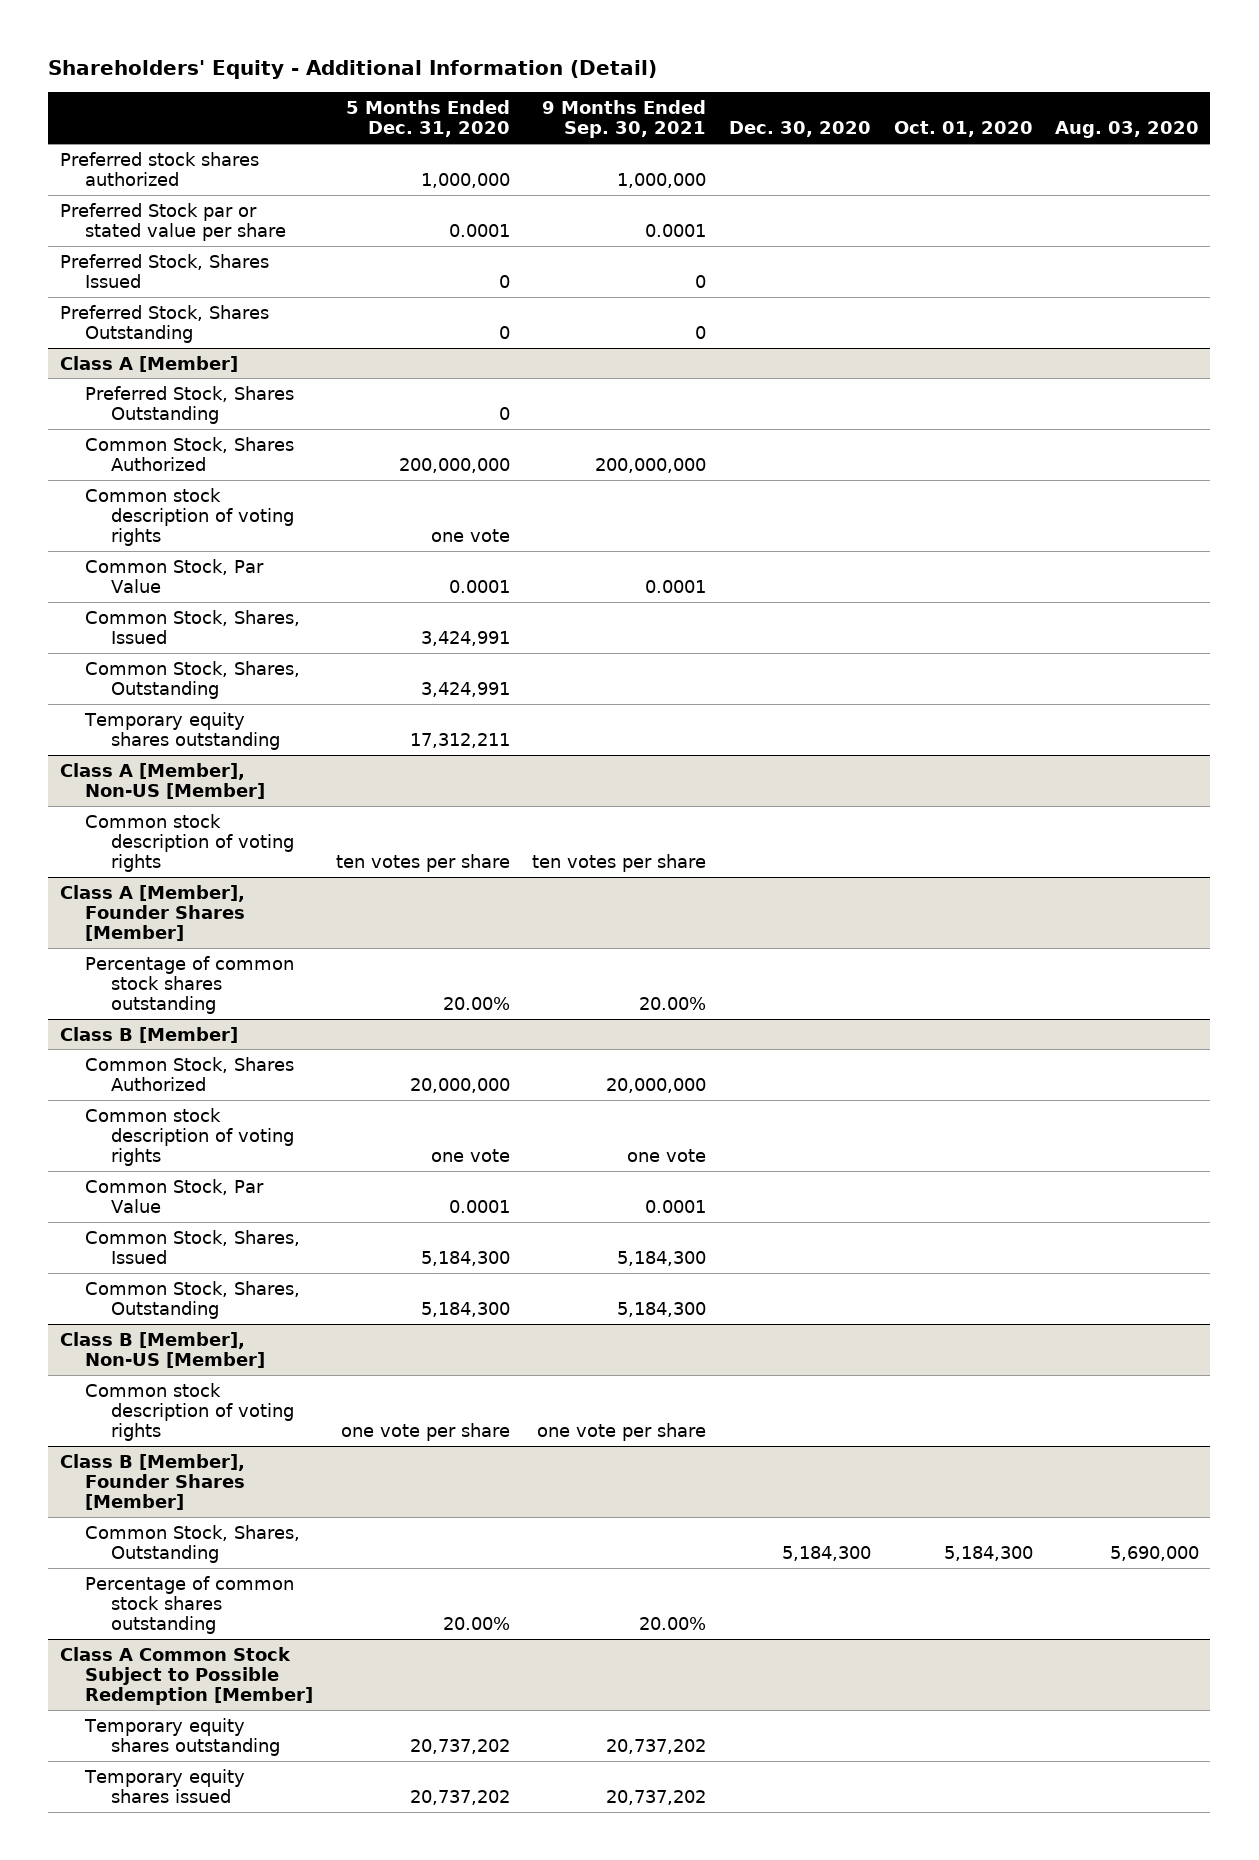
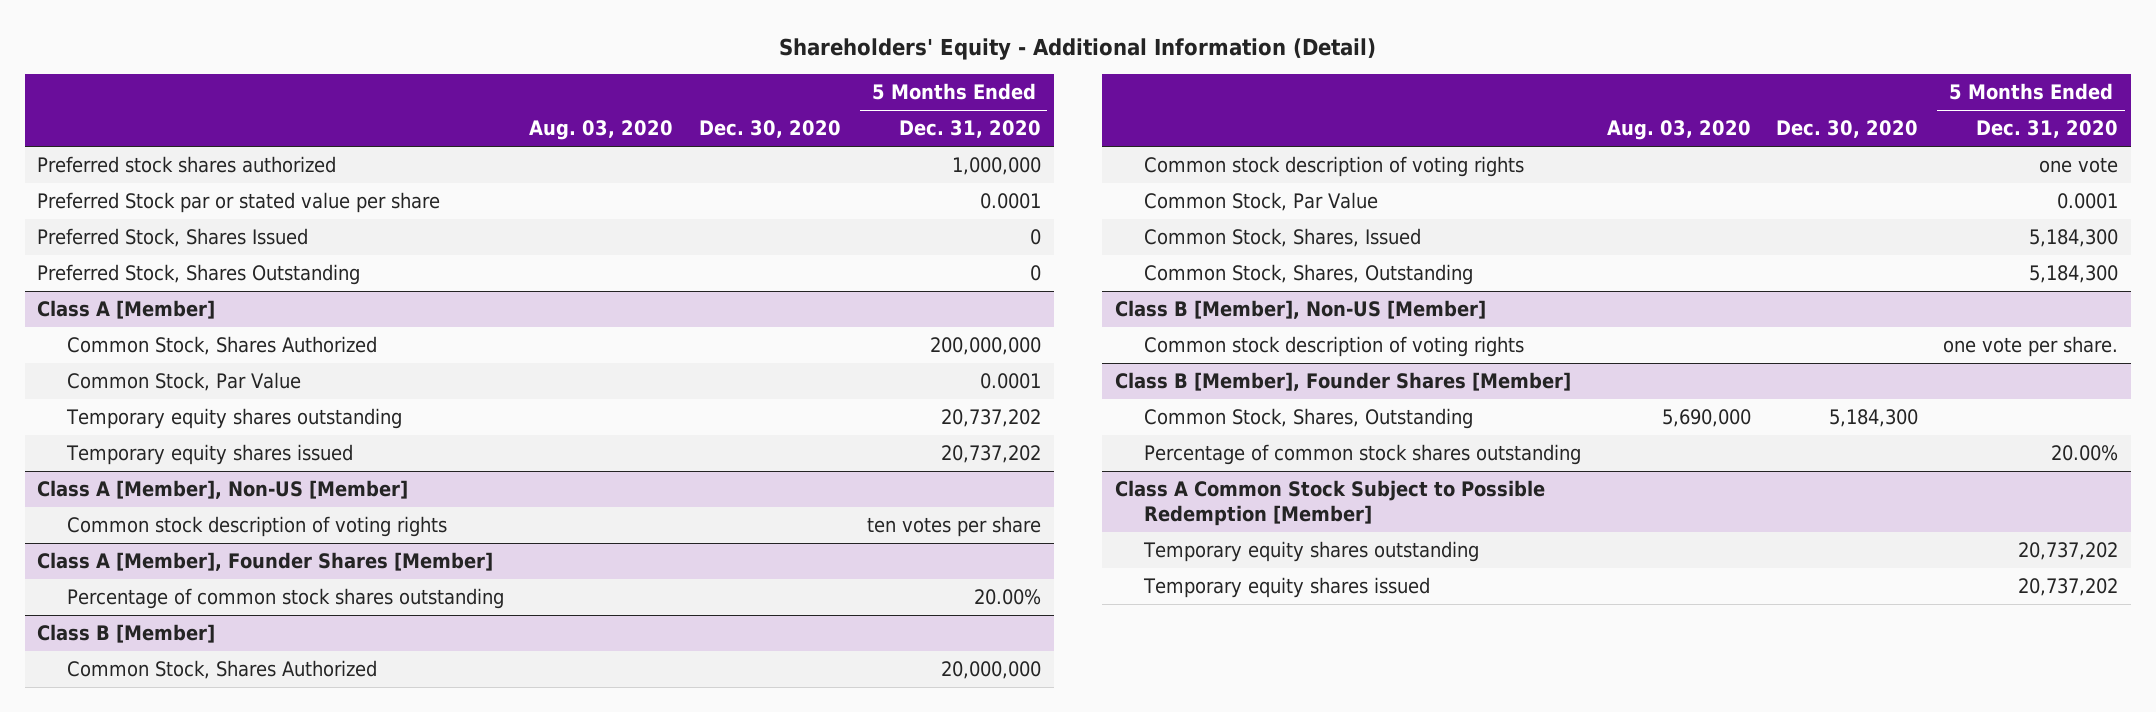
[542,99,707,139] 9 Months Ended Sep. 30, 2021 -> none
[893,121,1033,138] Oct. 01, 2020 -> none
[85,385,295,425] Preferred Stock, Shares Outstanding -> none
[85,487,295,547] Common stock description of voting rights -> none
[85,609,301,645] Common Stock, Shares, Issued -> none
[85,660,301,700] Common Stock, Shares, Outstanding -> none
[409,733,510,749] 17,312,211 -> [941,409,1042,428] 20,737,202
none -> [65,444,353,466] Temporary equity shares issued
[340,1423,510,1442] one vote per share -> [1943,336,2119,358] one vote per share.

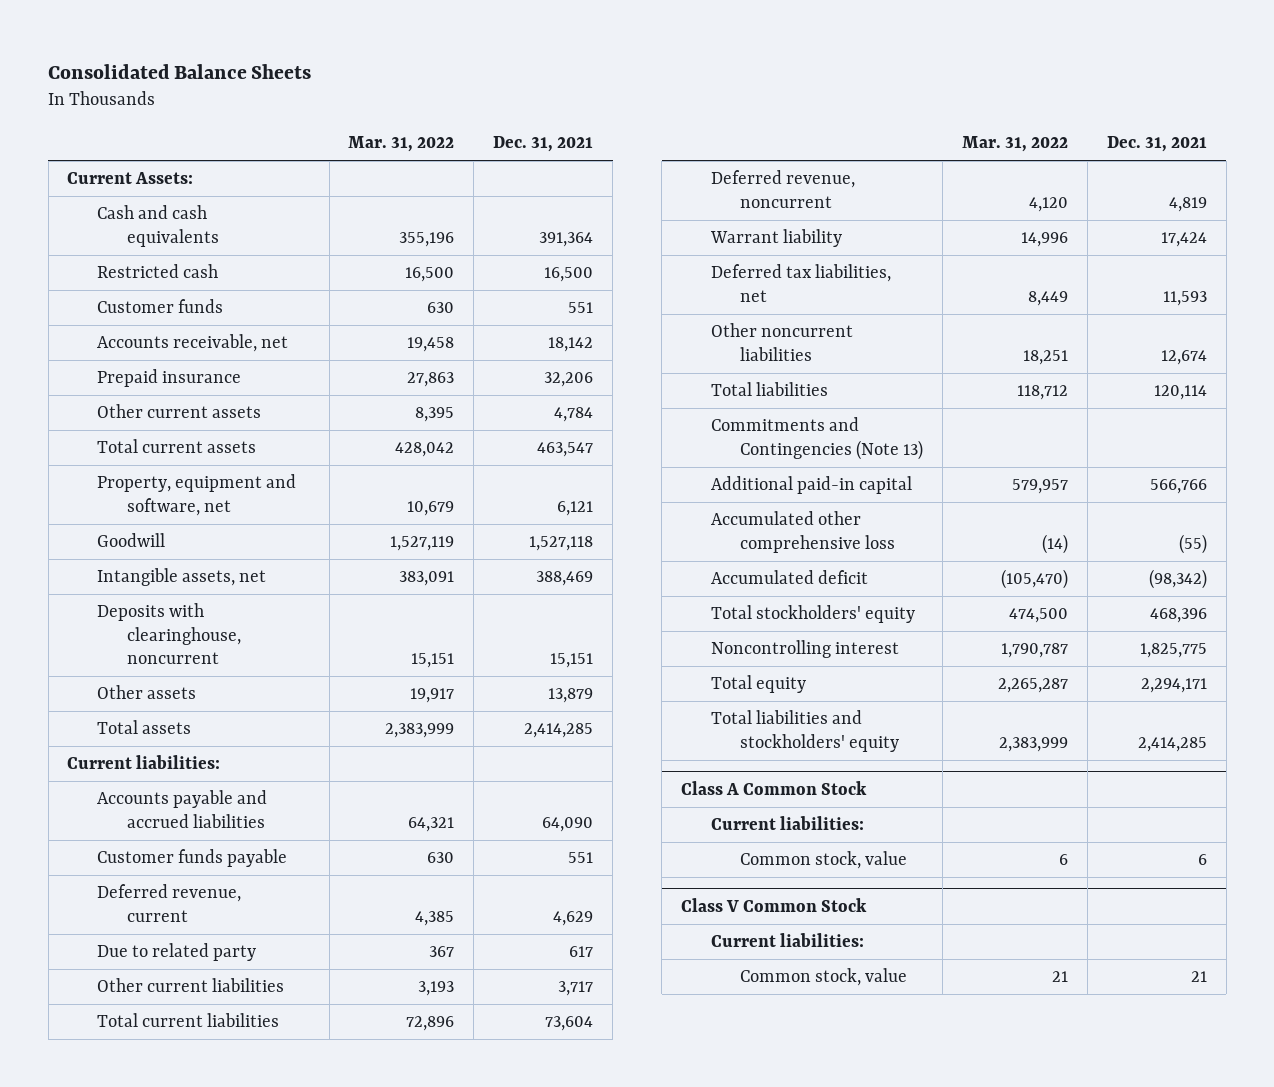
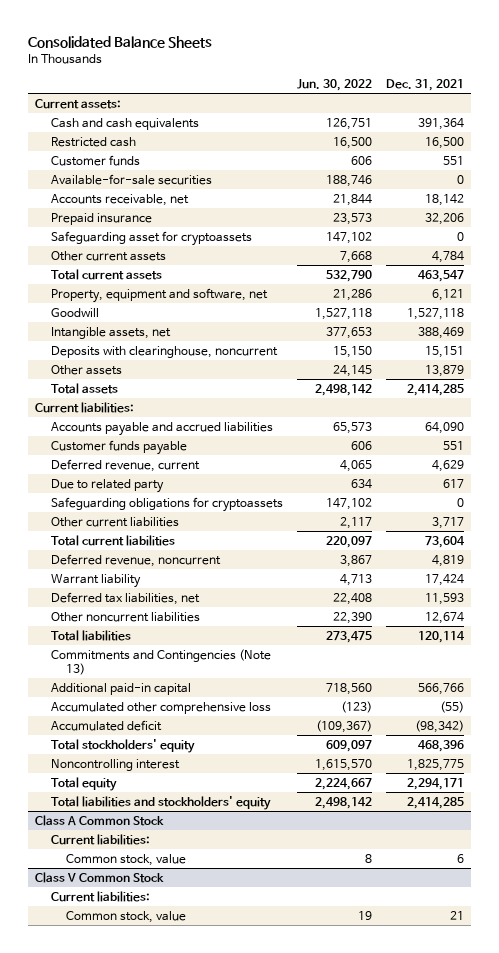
[348,136,455,153] Mar. 31, 2022 -> none
none -> [296,79,372,92] Jun. 30, 2022
[67,172,194,185] Current Assets: -> [35,98,122,109] Current assets:
none -> [50,173,212,185] Available-for-sale securities
none -> [50,230,252,246] Safeguarding asset for cryptoassets
none -> [50,496,283,512] Safeguarding obligations for cryptoassets

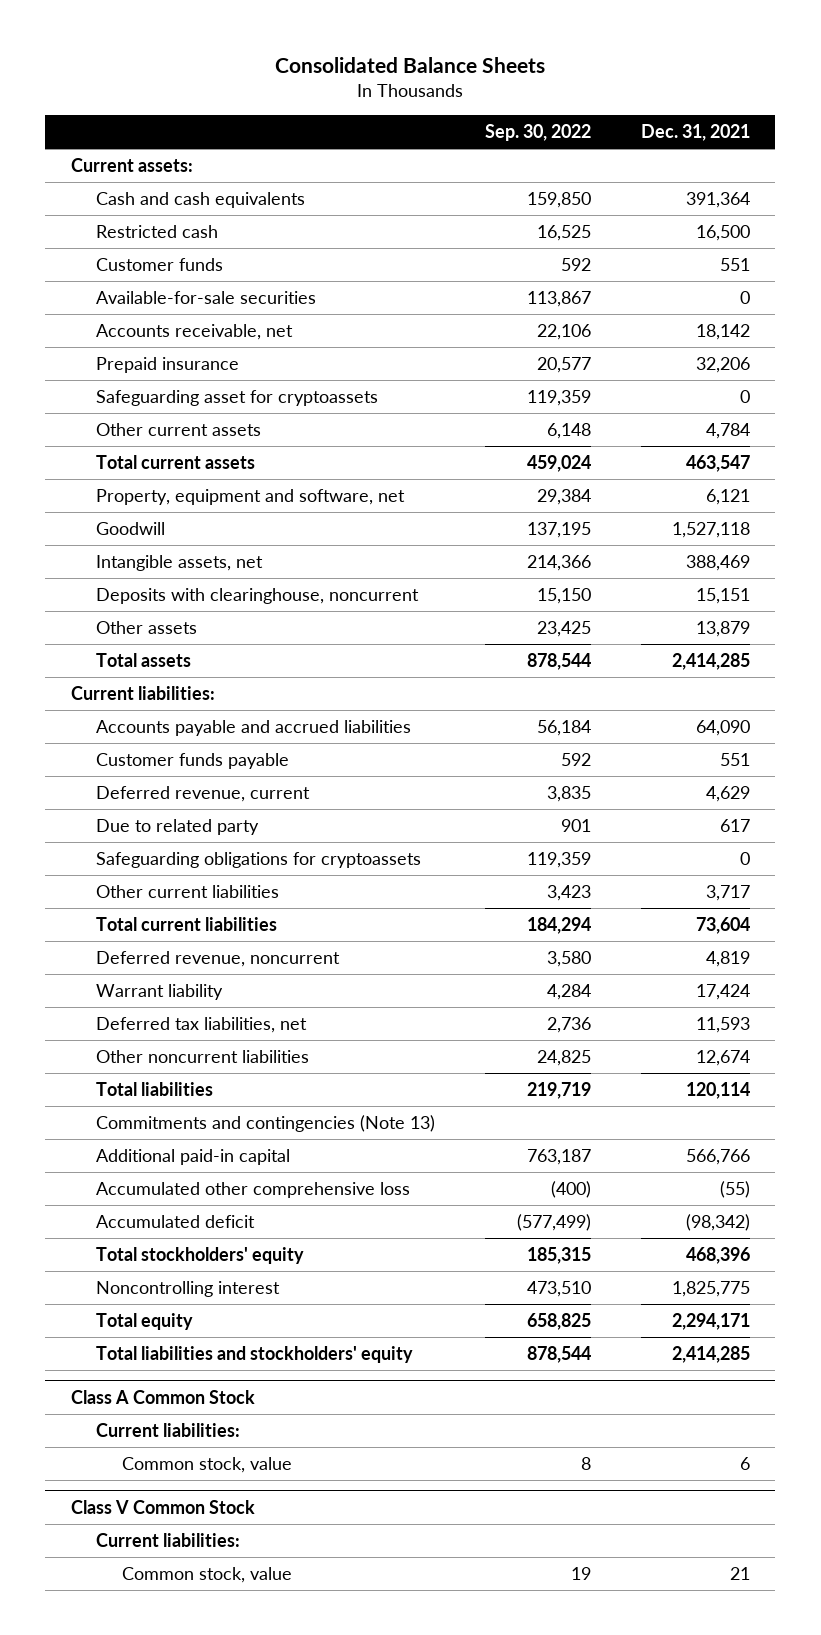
[296,79,372,92] Jun. 30, 2022 -> none
none -> [485,124,592,142] Sep. 30, 2022
[50,648,271,676] Commitments and Contingencies (Note 13) -> [96,1114,436,1132] Commitments and contingencies (Note 13)

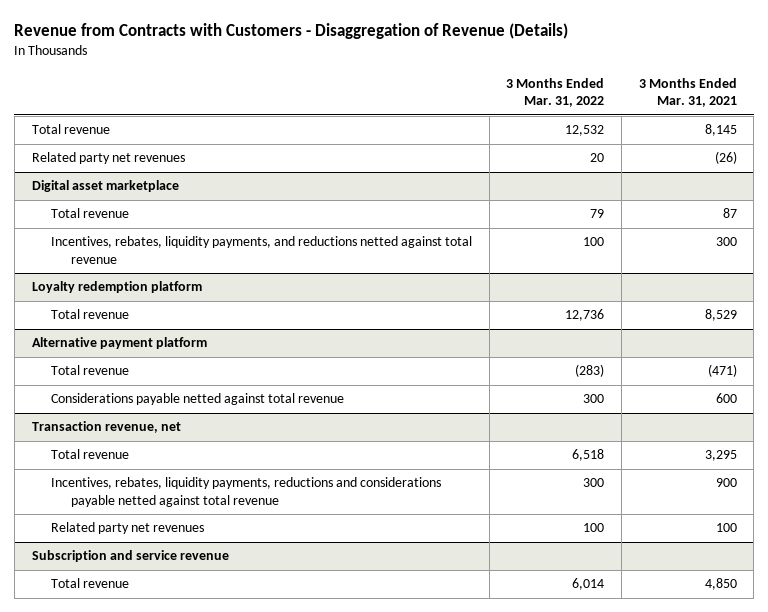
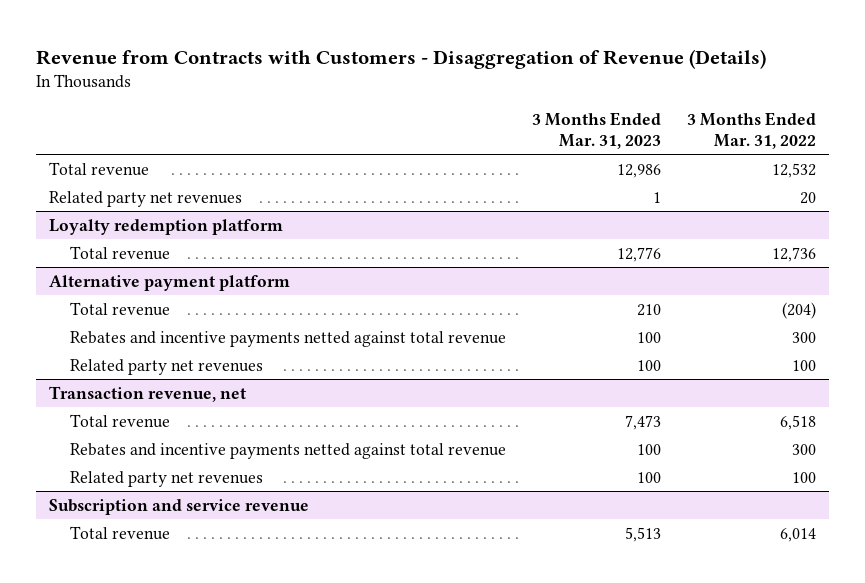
[638,78,737,108] 3 Months Ended Mar. 31, 2021 -> none
none -> [532,111,662,149] 3 Months Ended Mar. 31, 2023
[31,180,179,193] Digital asset marketplace -> none
[51,208,130,219] Total revenue -> none
[51,236,473,264] Incentives, rebates, liquidity payments, and reductions netted against total revenue -> none
[51,393,345,406] Considerations payable netted against total revenue -> none
[575,364,605,378] (283) -> [782,301,817,319] (204)
none -> [70,330,507,347] Rebates and incentive payments netted against total revenue
none -> [70,358,264,375] Related party net revenues
[51,477,442,507] Incentives, rebates, liquidity payments, reductions and considerations payable netted against total revenue -> [70,442,507,459] Rebates and incentive payments netted against total revenue

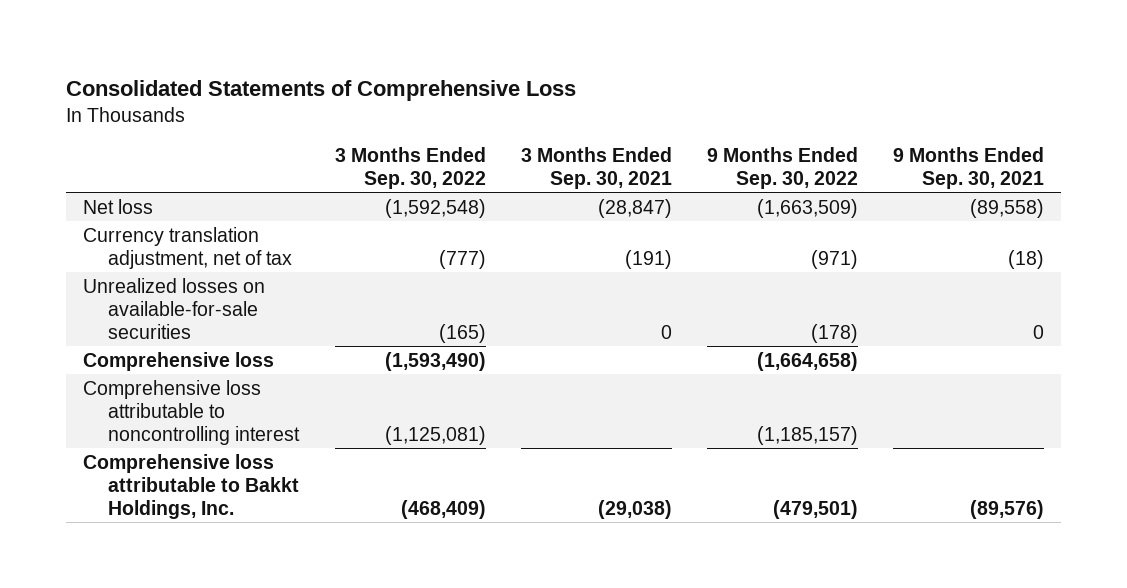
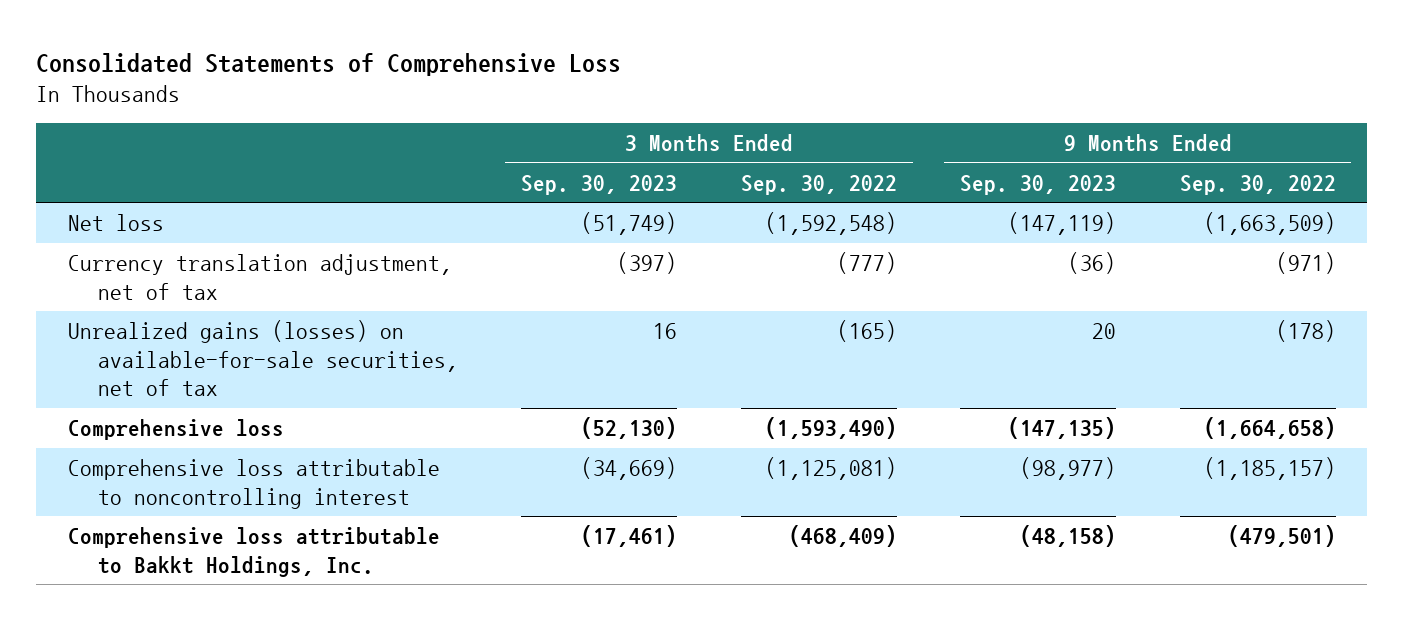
[520,146,672,189] 3 Months Ended Sep. 30, 2021 -> none
[892,146,1044,189] 9 Months Ended Sep. 30, 2021 -> none
none -> [521,174,678,195] Sep. 30, 2023
none -> [960,174,1117,195] Sep. 30, 2023
[83,277,266,339] Unrealized losses on available-for-sale securities -> [67,319,458,397] Unrealized gains (losses) on available-for-sale securities, net of tax

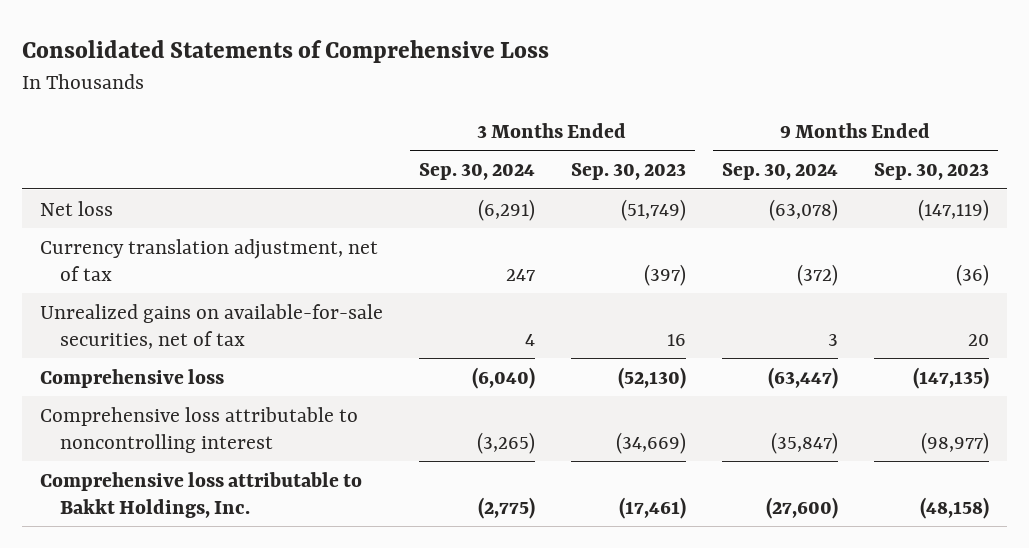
[740,174,897,195] Sep. 30, 2022 -> none
[1179,174,1336,195] Sep. 30, 2022 -> none
none -> [418,163,535,181] Sep. 30, 2024
none -> [721,163,838,181] Sep. 30, 2024
[67,319,458,397] Unrealized gains (losses) on available-for-sale securities, net of tax -> [39,303,383,349] Unrealized gains on available-for-sale securities, net of tax

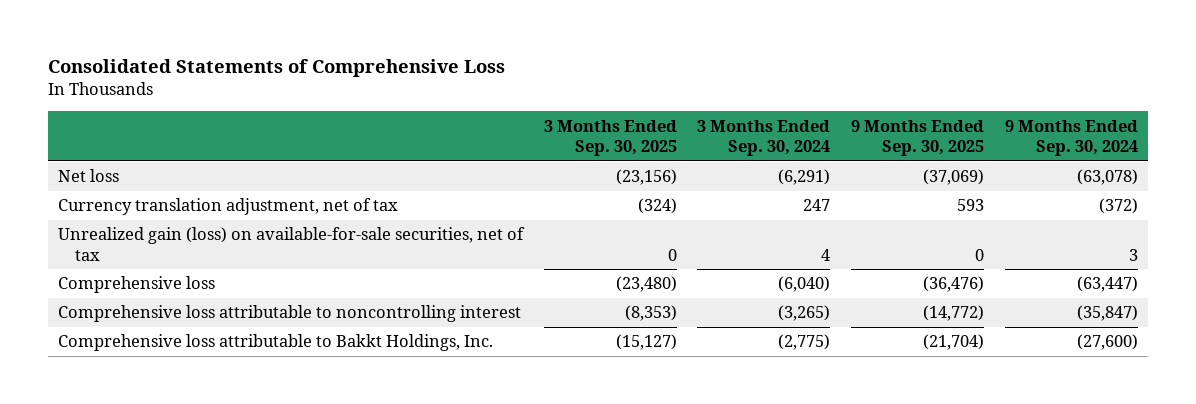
[570,163,686,181] Sep. 30, 2023 -> none
[873,163,989,181] Sep. 30, 2023 -> none
none -> [543,119,677,156] 3 Months Ended Sep. 30, 2025
none -> [851,119,985,156] 9 Months Ended Sep. 30, 2025
[39,303,383,349] Unrealized gains on available-for-sale securities, net of tax -> [57,227,525,261] Unrealized gain (loss) on available-for-sale securities, net of tax

